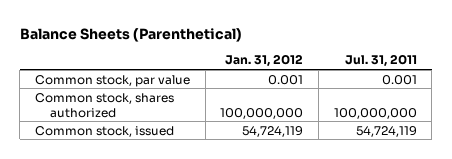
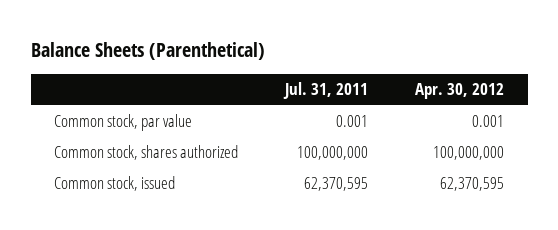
[225,54,304,68] Jan. 31, 2012 -> none
none -> [415,83,505,100] Apr. 30, 2012
[355,125,417,137] 54,724,119 -> [304,177,369,192] 62,370,595

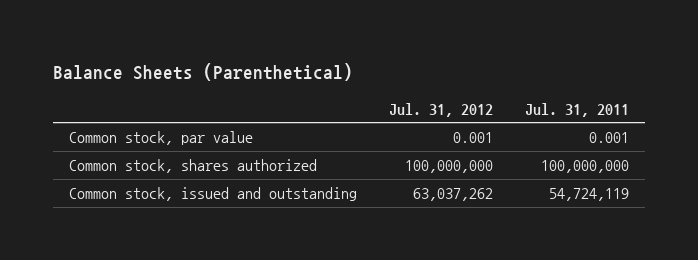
[415,83,505,100] Apr. 30, 2012 -> none
none -> [388,102,493,117] Jul. 31, 2012
[54,176,176,192] Common stock, issued -> [68,187,357,202] Common stock, issued and outstanding
[304,177,369,192] 62,370,595 -> [548,188,629,202] 54,724,119

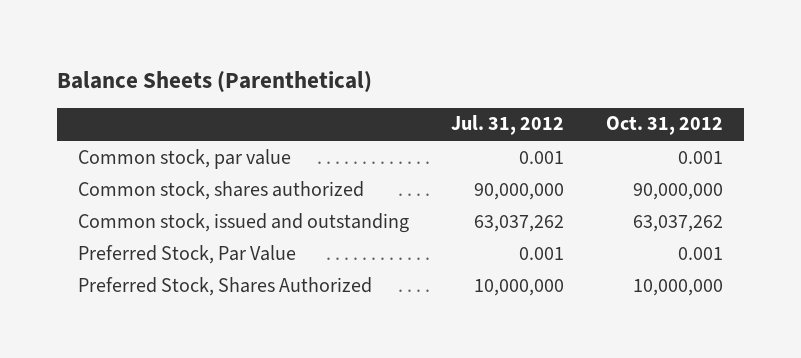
[524,102,629,117] Jul. 31, 2011 -> none
none -> [606,116,724,136] Oct. 31, 2012
[404,160,493,174] 100,000,000 -> [474,182,565,200] 90,000,000
none -> [78,244,297,264] Preferred Stock, Par Value
none -> [78,276,373,296] Preferred Stock, Shares Authorized

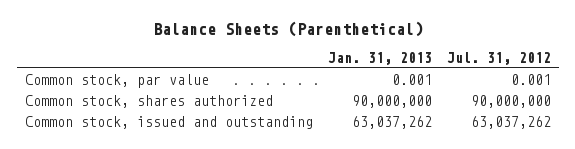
[606,116,724,136] Oct. 31, 2012 -> none
none -> [327,51,432,65] Jan. 31, 2013
[78,244,297,264] Preferred Stock, Par Value -> none
[78,276,373,296] Preferred Stock, Shares Authorized -> none

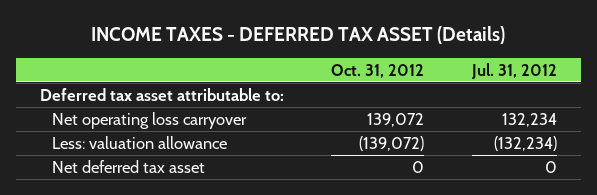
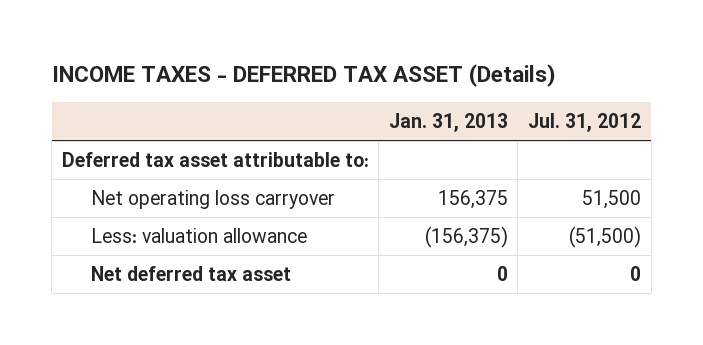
[331,63,425,78] Oct. 31, 2012 -> none
none -> [388,113,508,133] Jan. 31, 2013
[501,112,557,127] 132,234 -> [582,189,642,209] 51,500
[493,135,557,151] (132,234) -> [569,225,642,248] (51,500)

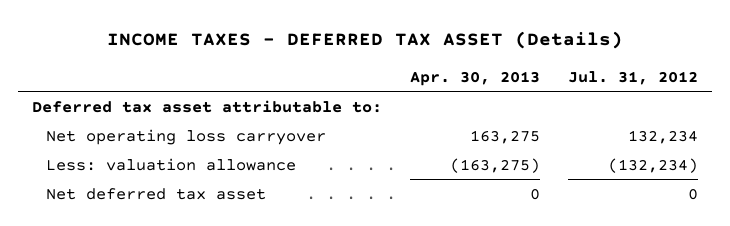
[388,113,508,133] Jan. 31, 2013 -> none
none -> [409,70,540,86] Apr. 30, 2013
[582,189,642,209] 51,500 -> [627,129,698,144] 132,234
[569,225,642,248] (51,500) -> [607,157,698,173] (132,234)

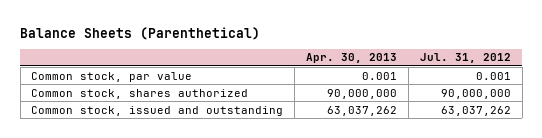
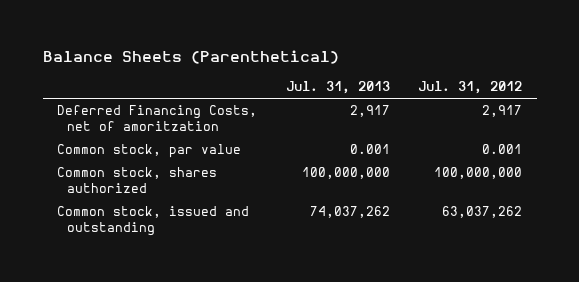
[306,53,398,64] Apr. 30, 2013 -> none
none -> [285,81,390,95] Jul. 31, 2013
none -> [57,105,258,132] Deferred Financing Costs, net of amoritzation
[440,88,511,99] 90,000,000 -> [434,167,523,180] 100,000,000

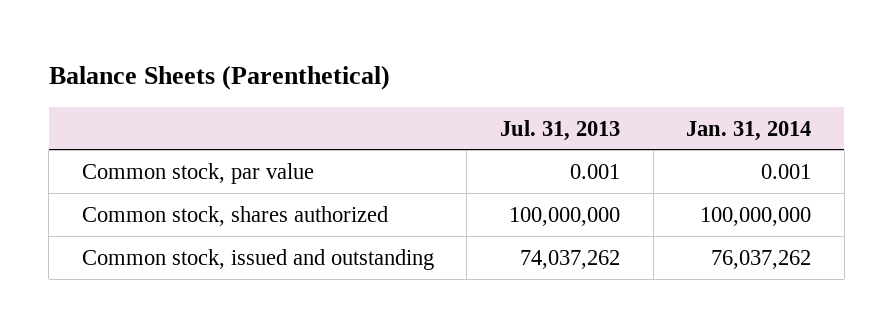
[418,81,523,95] Jul. 31, 2012 -> none
none -> [686,120,812,141] Jan. 31, 2014
[57,105,258,132] Deferred Financing Costs, net of amoritzation -> none

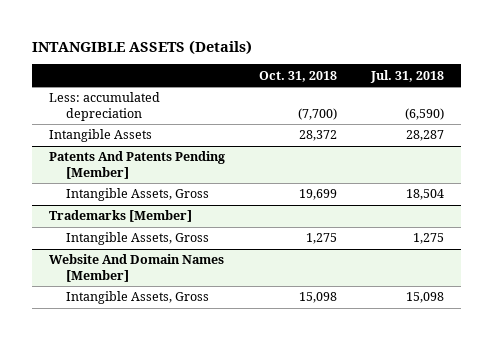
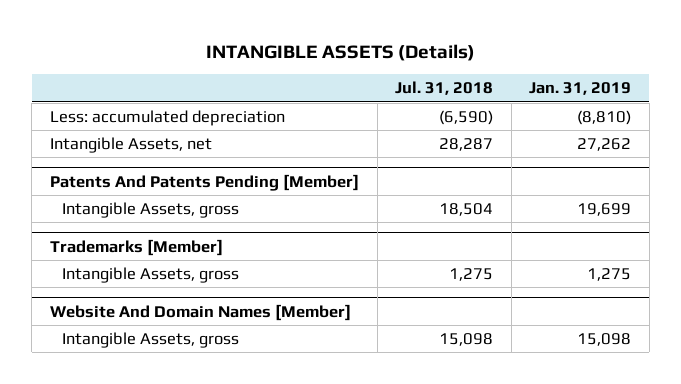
[259,70,338,82] Oct. 31, 2018 -> none
none -> [529,82,632,96] Jan. 31, 2019
[49,129,153,143] Intangible Assets -> [50,137,213,154] Intangible Assets, net
[66,188,210,202] Intangible Assets, Gross -> [61,202,239,219] Intangible Assets, gross
[66,232,210,246] Intangible Assets, Gross -> [61,267,239,284] Intangible Assets, gross
[66,291,210,305] Intangible Assets, Gross -> [61,332,239,349] Intangible Assets, gross

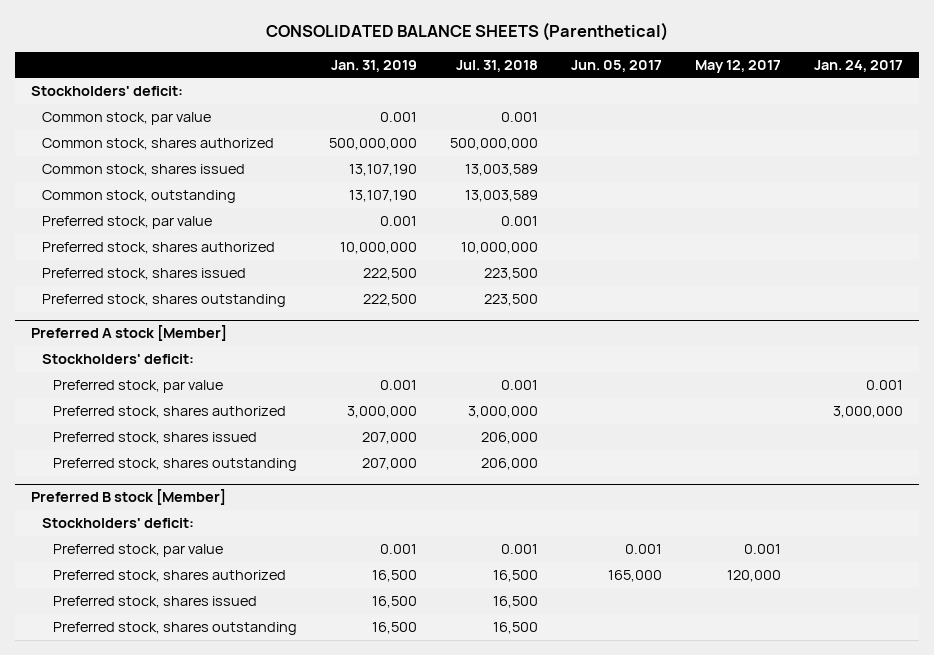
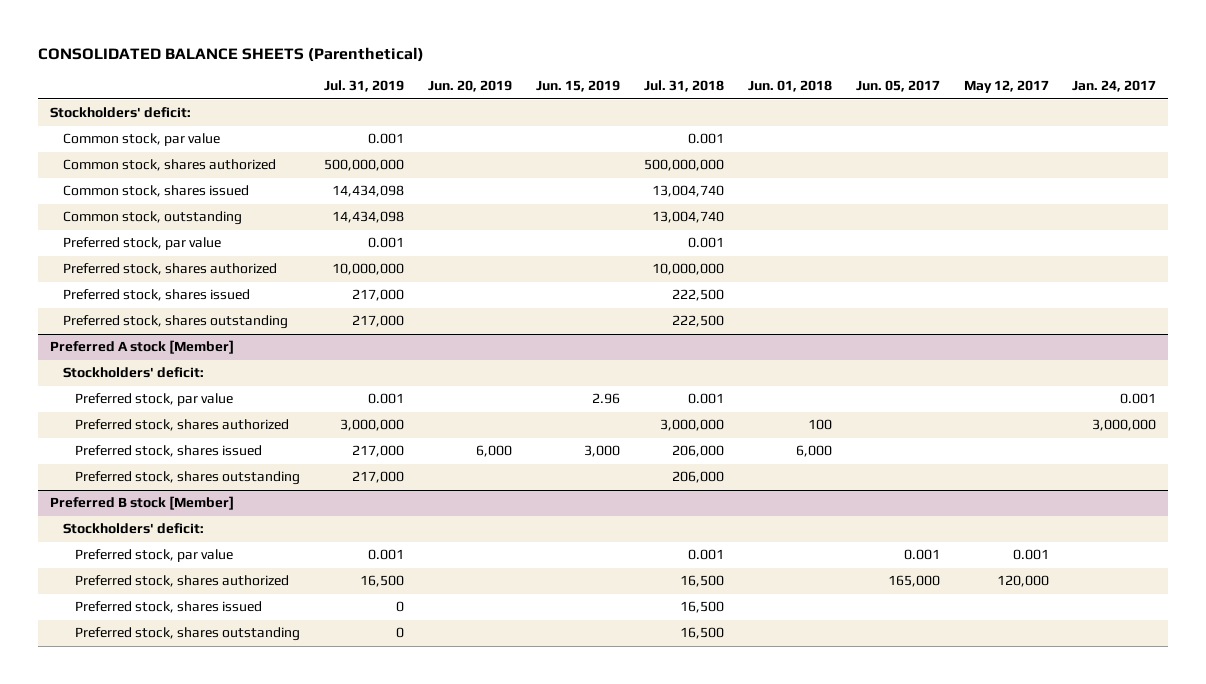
[331,59,418,72] Jan. 31, 2019 -> none
none -> [324,80,405,93] Jul. 31, 2019
none -> [427,80,512,93] Jun. 20, 2019
none -> [535,80,620,93] Jun. 15, 2019
none -> [747,80,832,93] Jun. 01, 2018
[465,164,539,177] 13,003,589 -> [651,185,724,198] 13,004,740
[465,190,539,203] 13,003,589 -> [651,211,724,224] 13,004,740
[484,268,539,281] 223,500 -> [671,289,724,302] 222,500
[484,294,539,307] 223,500 -> [671,315,724,328] 222,500

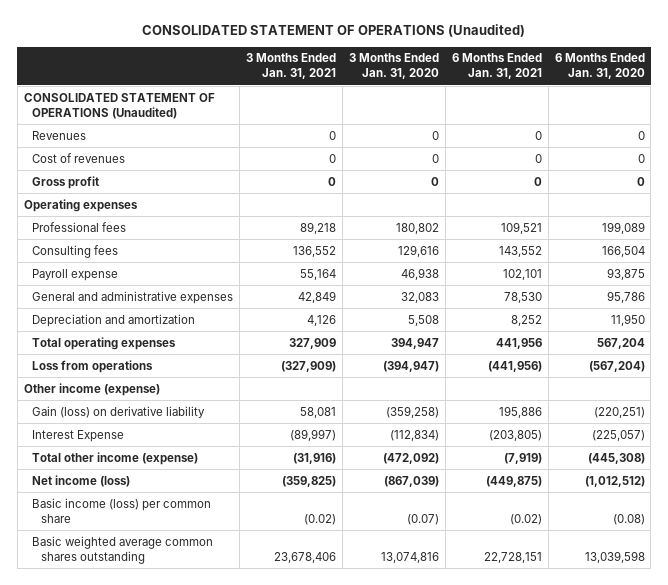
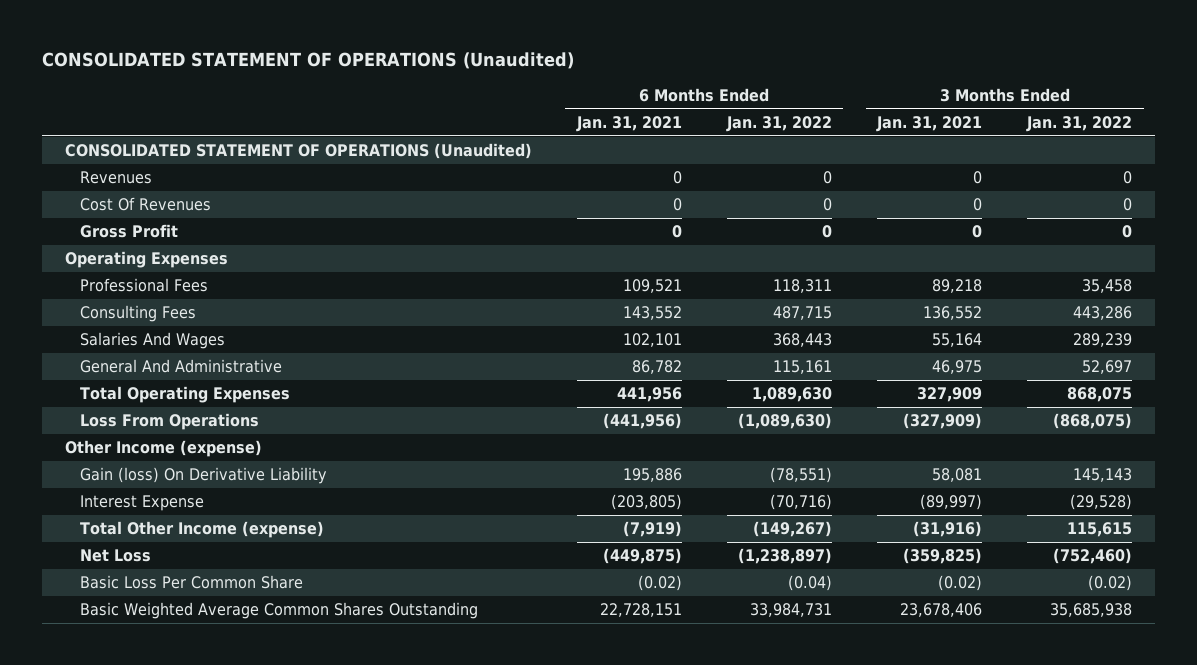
[348,53,439,80] 3 Months Ended Jan. 31, 2020 -> none
[554,53,645,80] 6 Months Ended Jan. 31, 2020 -> none
none -> [725,116,832,133] Jan. 31, 2022
none -> [1026,116,1133,133] Jan. 31, 2022
[32,313,196,327] Depreciation and amortization -> none
[32,152,126,163] Cost of revenues -> [80,197,212,212] Cost Of Revenues
[32,175,100,189] Gross profit -> [80,224,179,239] Gross Profit
[23,198,138,212] Operating expenses -> [64,251,228,269] Operating Expenses
[32,221,127,232] Professional fees -> [80,278,209,293] Professional Fees
[32,244,119,258] Consulting fees -> [80,305,197,323] Consulting Fees
[32,268,119,281] Payroll expense -> [80,332,226,350] Salaries And Wages
[32,290,234,304] General and administrative expenses -> [80,359,283,374] General And Administrative
[298,290,337,303] 42,849 -> [932,360,983,375] 46,975
[503,291,542,303] 78,530 -> [631,360,682,375] 86,782
[32,336,177,350] Total operating expenses -> [80,386,291,404] Total Operating Expenses
[32,359,154,373] Loss from operations -> [80,413,260,431] Loss From Operations
[23,382,160,396] Other income (expense) -> [64,440,262,458] Other Income (expense)
[32,405,206,418] Gain (loss) on derivative liability -> [80,467,328,485] Gain (loss) On Derivative Liability
[32,451,199,465] Total other income (expense) -> [80,521,325,539] Total Other Income (expense)
[32,474,131,487] Net income (loss) -> [80,549,152,563] Net Loss
[32,497,212,523] Basic income (loss) per common share -> [80,575,304,590] Basic Loss Per Common Share
[32,535,214,564] Basic weighted average common shares outstanding -> [80,602,479,620] Basic Weighted Average Common Shares Outstanding

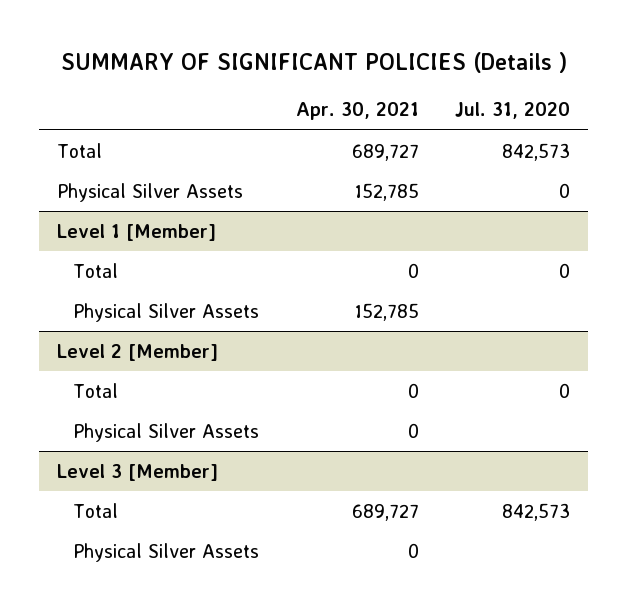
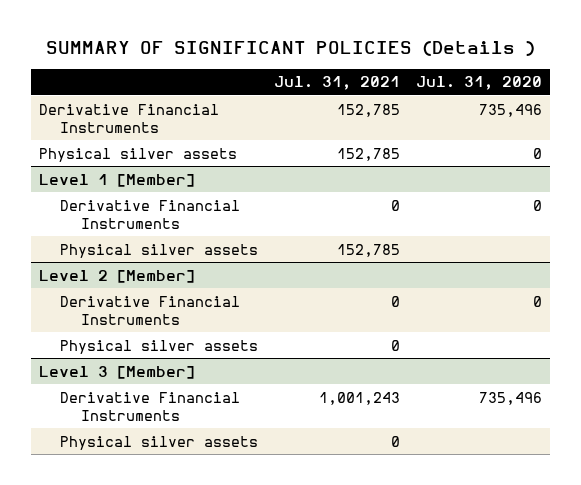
[295,102,419,121] Apr. 30, 2021 -> none
none -> [274,76,401,91] Jul. 31, 2021
[57,142,103,158] Total -> none
none -> [39,103,220,133] Derivative Financial Instruments
[57,182,244,202] Physical Silver Assets -> [39,147,238,162] Physical silver assets
[72,262,118,278] Total -> none
none -> [60,199,241,229] Derivative Financial Instruments
[72,302,259,322] Physical Silver Assets -> [60,243,259,258] Physical silver assets
[72,382,118,398] Total -> none
none -> [60,295,241,325] Derivative Financial Instruments
[72,422,259,442] Physical Silver Assets -> [60,339,259,354] Physical silver assets
[72,502,118,518] Total -> none
none -> [60,391,241,421] Derivative Financial Instruments
[72,542,259,562] Physical Silver Assets -> [60,435,259,450] Physical silver assets

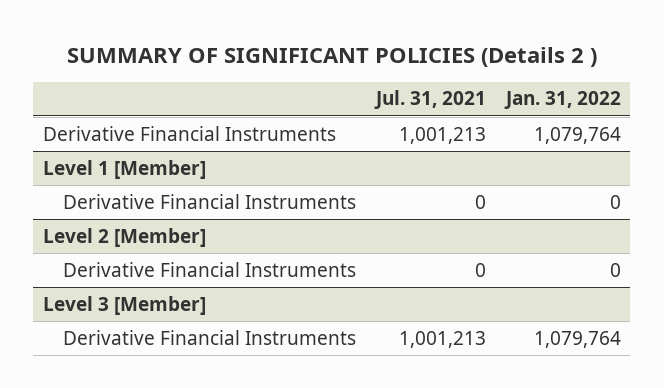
[45,40,535,56] SUMMARY OF SIGNIFICANT POLICIES (Details ) -> [66,46,597,67] SUMMARY OF SIGNIFICANT POLICIES (Details 2 )
[416,76,543,91] Jul. 31, 2020 -> none
none -> [503,91,621,110] Jan. 31, 2022
[39,147,238,162] Physical silver assets -> none
[337,103,401,117] 152,785 -> [398,126,486,144] 1,001,213
[60,243,259,258] Physical silver assets -> none
[60,339,259,354] Physical silver assets -> none
[60,435,259,450] Physical silver assets -> none
[319,391,401,405] 1,001,243 -> [398,330,486,348] 1,001,213

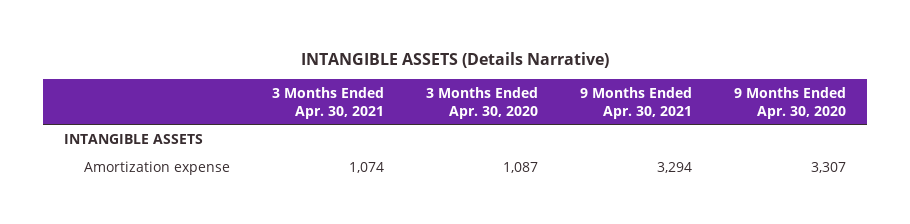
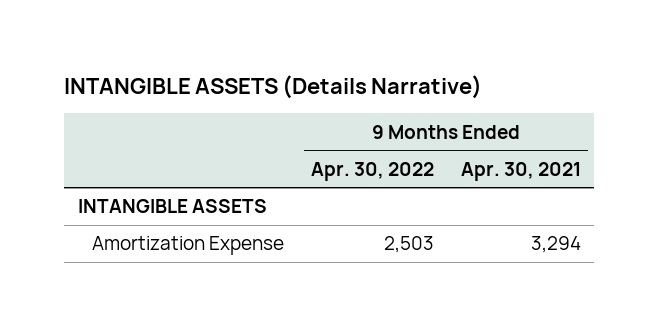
[272,86,385,119] 3 Months Ended Apr. 30, 2021 -> none
[426,86,539,119] 3 Months Ended Apr. 30, 2020 -> none
[734,86,847,119] 9 Months Ended Apr. 30, 2020 -> none
none -> [310,161,434,181] Apr. 30, 2022
[84,160,231,175] Amortization expense -> [91,236,284,256] Amortization Expense

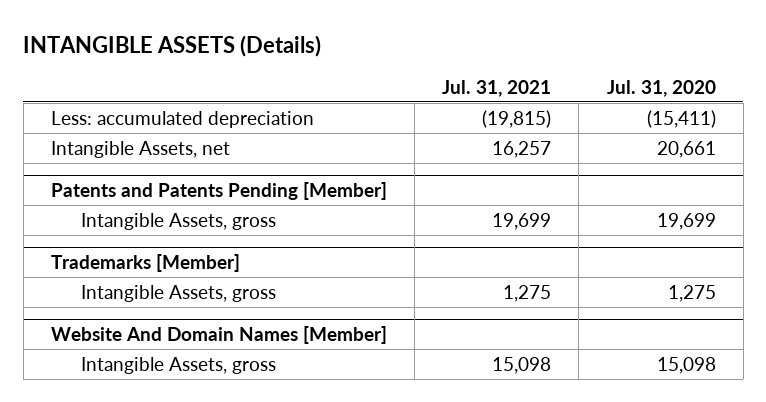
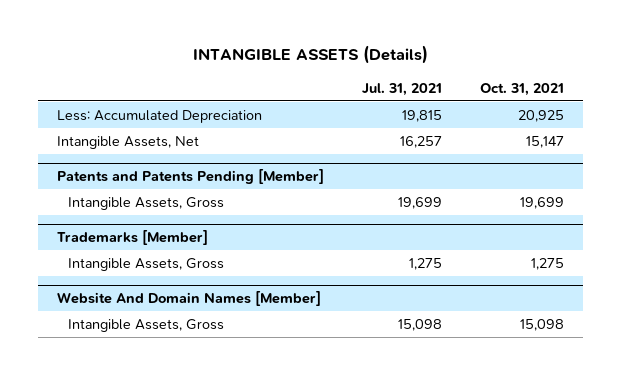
[606,79,716,97] Jul. 31, 2020 -> none
none -> [480,82,565,96] Oct. 31, 2021
[50,110,314,128] Less: accumulated depreciation -> [57,109,263,123] Less: Accumulated Depreciation
[482,109,552,128] (19,815) -> [402,109,443,122] 19,815
[50,140,230,158] Intangible Assets, net -> [57,135,200,149] Intangible Assets, Net
[81,212,277,230] Intangible Assets, gross -> [68,196,225,210] Intangible Assets, Gross
[81,284,277,302] Intangible Assets, gross -> [68,257,225,271] Intangible Assets, Gross
[81,356,277,374] Intangible Assets, gross -> [68,318,225,332] Intangible Assets, Gross

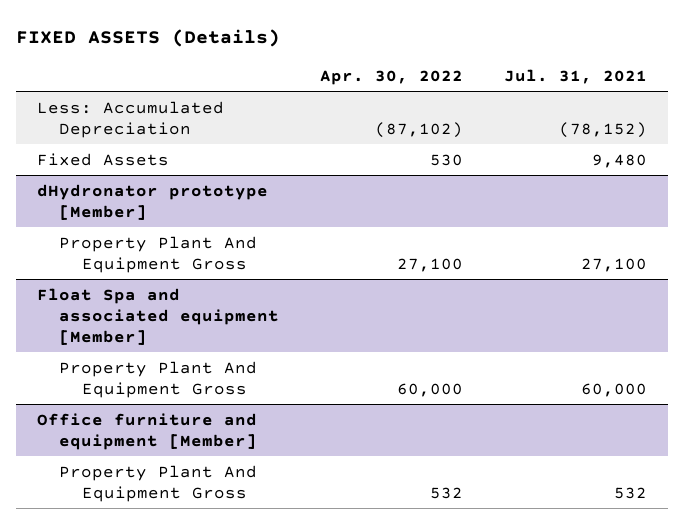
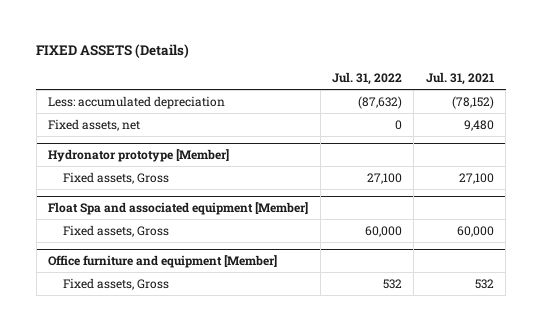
[320,70,464,86] Apr. 30, 2022 -> none
none -> [332,72,403,86] Jul. 31, 2022
[36,100,224,138] Less: Accumulated Depreciation -> [48,95,226,109] Less: accumulated depreciation
[36,152,169,166] Fixed Assets -> [48,118,141,131] Fixed assets, net
[36,183,268,220] dHydronator prototype [Member] -> [48,148,230,162] Hydronator prototype [Member]
[59,235,258,273] Property Plant And Equipment Gross -> [62,171,169,184] Fixed assets, Gross
[59,360,258,398] Property Plant And Equipment Gross -> [62,224,169,237] Fixed assets, Gross
[59,464,258,502] Property Plant And Equipment Gross -> [62,277,169,290] Fixed assets, Gross

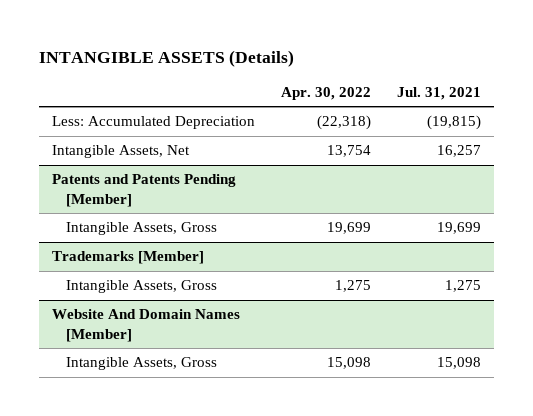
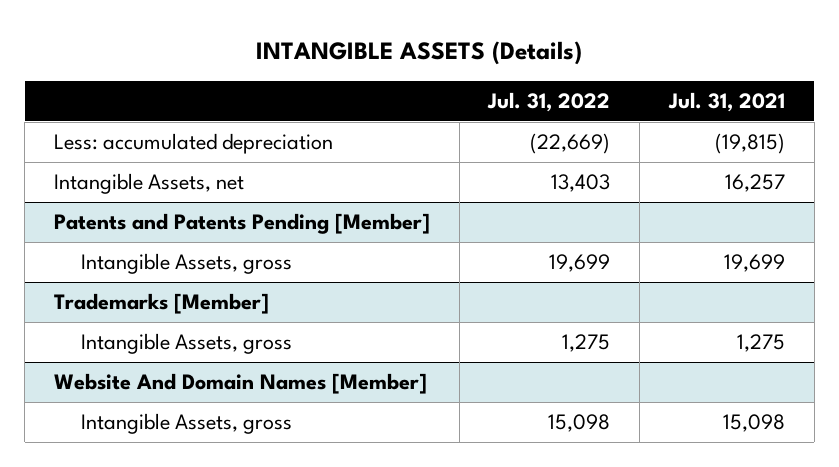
[281,87,372,101] Apr. 30, 2022 -> none
none -> [487,91,611,112] Jul. 31, 2022
[52,116,256,130] Less: Accumulated Depreciation -> [54,133,334,155] Less: accumulated depreciation
[52,145,191,159] Intangible Assets, Net -> [54,173,245,195] Intangible Assets, net
[66,222,218,236] Intangible Assets, Gross -> [80,253,292,275] Intangible Assets, gross
[66,280,218,294] Intangible Assets, Gross -> [80,333,292,355] Intangible Assets, gross
[66,357,218,371] Intangible Assets, Gross -> [80,413,292,435] Intangible Assets, gross

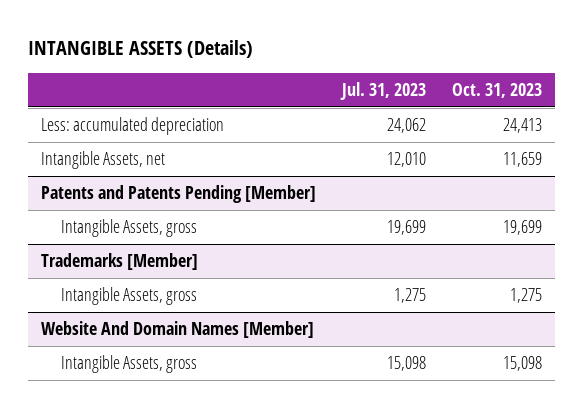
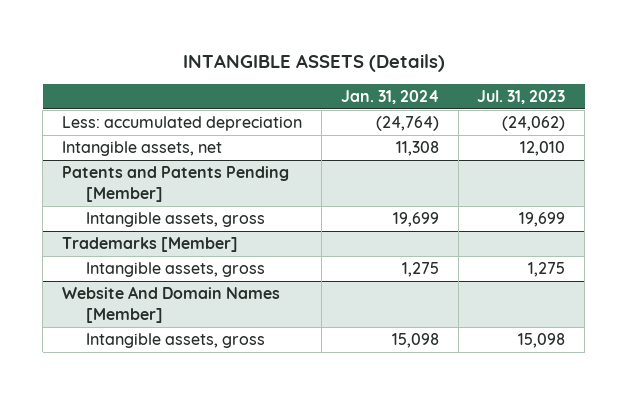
[452,82,543,98] Oct. 31, 2023 -> none
none -> [340,90,439,105] Jan. 31, 2024
[387,118,427,134] 24,062 -> [502,116,566,132] (24,062)
[41,151,166,170] Intangible Assets, net -> [61,141,222,157] Intangible assets, net
[60,219,197,238] Intangible Assets, gross -> [85,212,265,228] Intangible assets, gross
[60,287,197,306] Intangible Assets, gross -> [85,262,265,278] Intangible assets, gross
[60,355,197,374] Intangible Assets, gross -> [85,333,265,349] Intangible assets, gross

